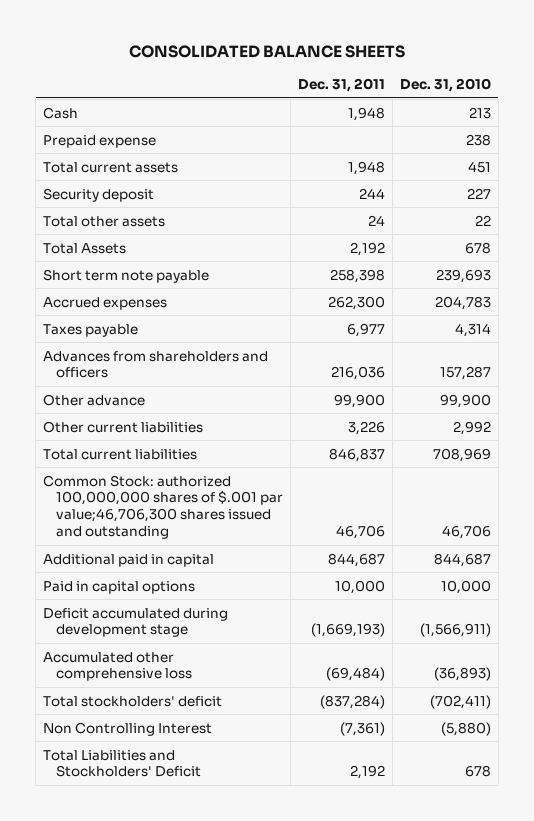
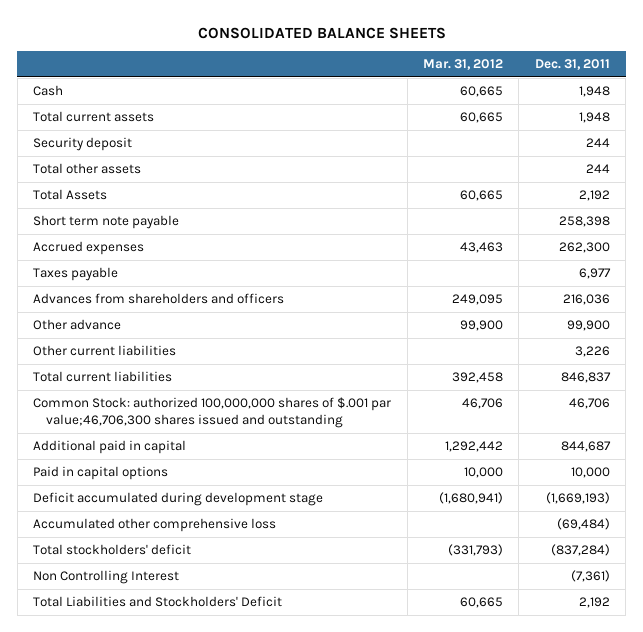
[399,78,491,93] Dec. 31, 2010 -> none
none -> [423,59,504,71] Mar. 31, 2012
[43,134,157,148] Prepaid expense -> none
[367,214,385,226] 24 -> [585,164,610,174] 244

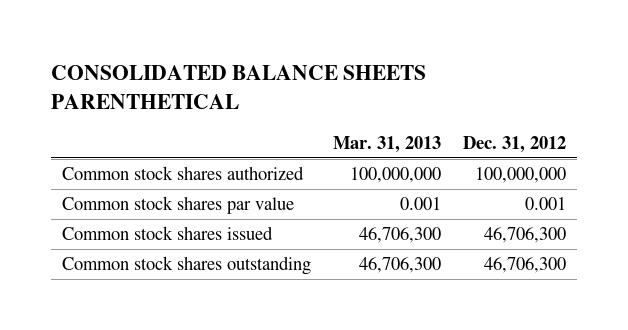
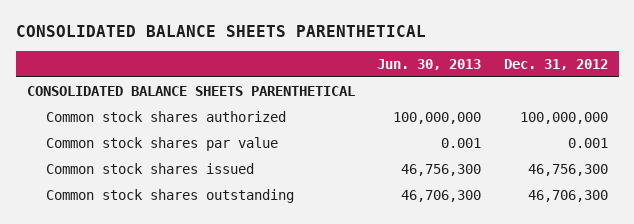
[332,135,441,153] Mar. 31, 2013 -> none
none -> [377,58,482,70] Jun. 30, 2013
none -> [26,85,355,96] CONSOLIDATED BALANCE SHEETS PARENTHETICAL
[483,227,566,244] 46,706,300 -> [527,163,608,176] 46,756,300

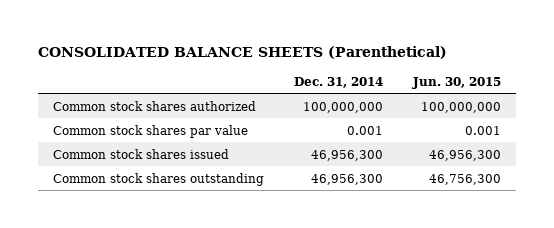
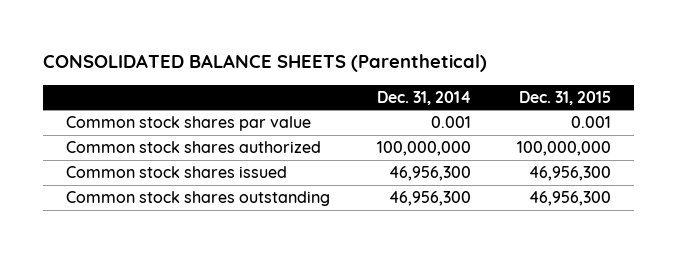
[412,76,502,89] Jun. 30, 2015 -> none
none -> [518,90,611,105] Dec. 31, 2015
[53,100,257,111] Common stock shares authorized -> [66,141,322,154] Common stock shares authorized

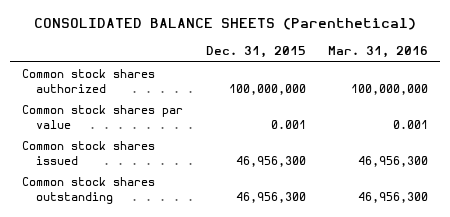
[376,90,471,105] Dec. 31, 2014 -> none
none -> [328,45,429,58] Mar. 31, 2016
[66,116,312,132] Common stock shares par value -> [21,105,183,129] Common stock shares par value

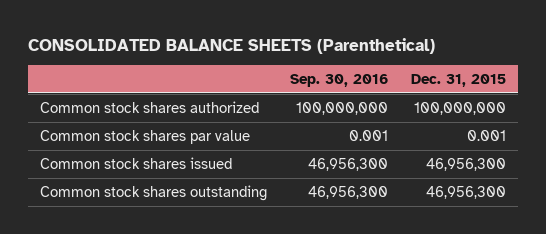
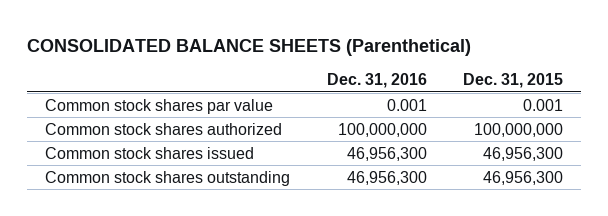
[290,73,389,87] Sep. 30, 2016 -> none
none -> [326,72,427,88] Dec. 31, 2016
[39,100,259,113] Common stock shares authorized -> [45,122,283,135] Common stock shares authorized

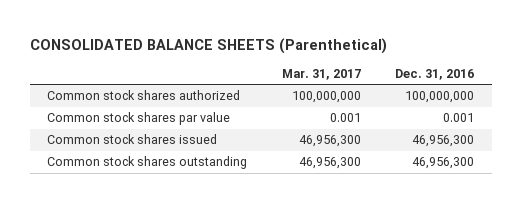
[462,72,563,88] Dec. 31, 2015 -> none
none -> [281,68,361,80] Mar. 31, 2017
[45,98,274,114] Common stock shares par value -> [47,112,231,126] Common stock shares par value

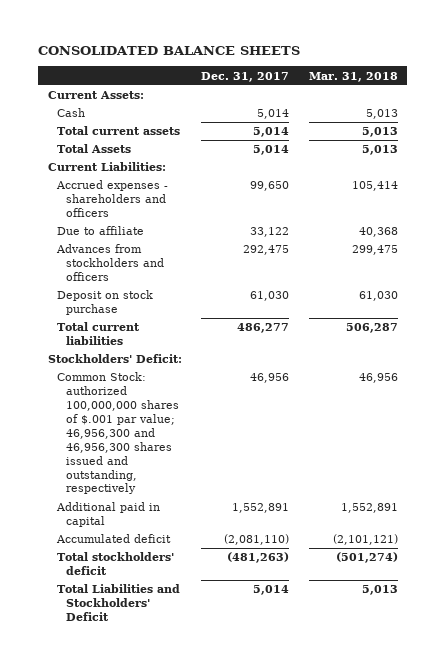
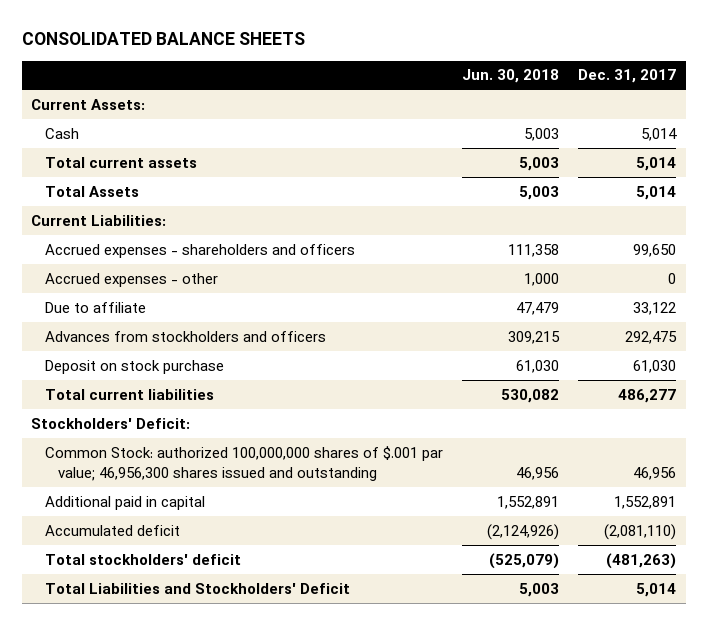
[308,71,398,82] Mar. 31, 2018 -> none
none -> [461,69,559,84] Jun. 30, 2018
none -> [44,272,218,287] Accrued expenses - other
[56,372,179,495] Common Stock: authorized 100,000,000 shares of $.001 par value; 46,956,300 and 46,956,300 shares issued and outstanding, respectively -> [44,445,443,481] Common Stock: authorized 100,000,000 shares of $.001 par value; 46,956,300 shares issued and outstanding

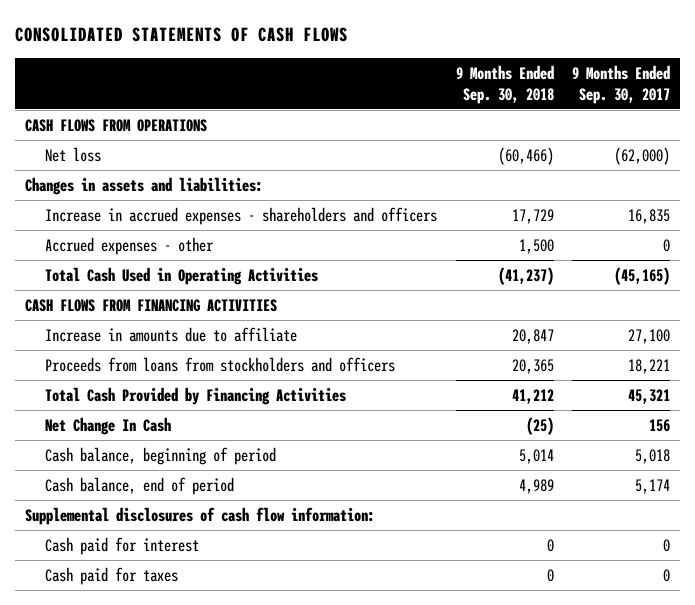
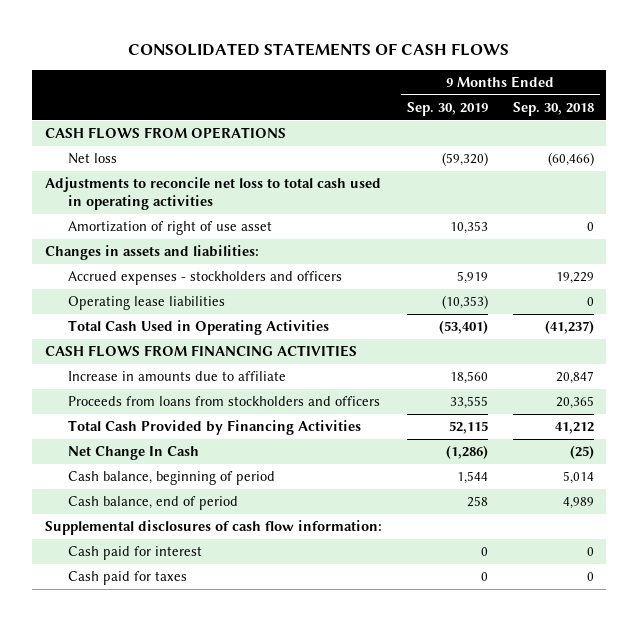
[572,64,671,104] 9 Months Ended Sep. 30, 2017 -> none
none -> [406,101,488,116] Sep. 30, 2019
none -> [44,177,381,211] Adjustments to reconcile net loss to total cash used in operating activities
none -> [68,221,273,236] Amortization of right of use asset
[45,236,215,255] Accrued expenses - other -> none
[45,206,438,225] Increase in accrued expenses - shareholders and officers -> [68,271,343,286] Accrued expenses - stockholders and officers
[511,208,554,224] 17,729 -> [555,272,594,285] 19,229
none -> [68,296,226,311] Operating lease liabilities

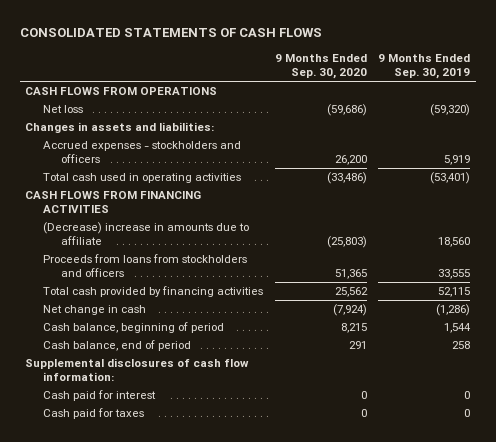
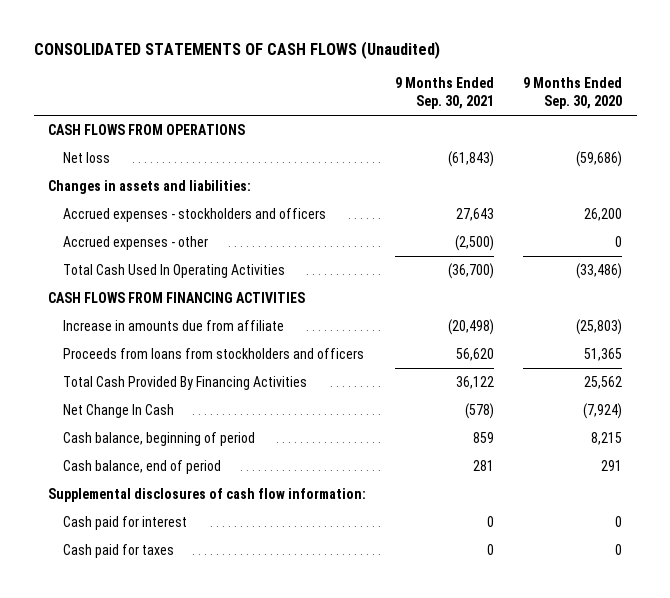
[19,28,322,38] CONSOLIDATED STATEMENTS OF CASH FLOWS -> [33,41,440,60] CONSOLIDATED STATEMENTS OF CASH FLOWS (Unaudited)
[378,54,471,80] 9 Months Ended Sep. 30, 2019 -> none
none -> [395,77,495,110] 9 Months Ended Sep. 30, 2021
none -> [62,235,208,250] Accrued expenses - other
[43,173,242,184] Total cash used in operating activities -> [62,263,285,278] Total Cash Used In Operating Activities
[43,222,250,246] (Decrease) increase in amounts due to affiliate -> [62,319,284,331] Increase in amounts due from affiliate
[43,286,264,298] Total cash provided by financing activities -> [62,375,307,390] Total Cash Provided By Financing Activities
[43,305,147,316] Net change in cash -> [62,403,174,418] Net Change In Cash

